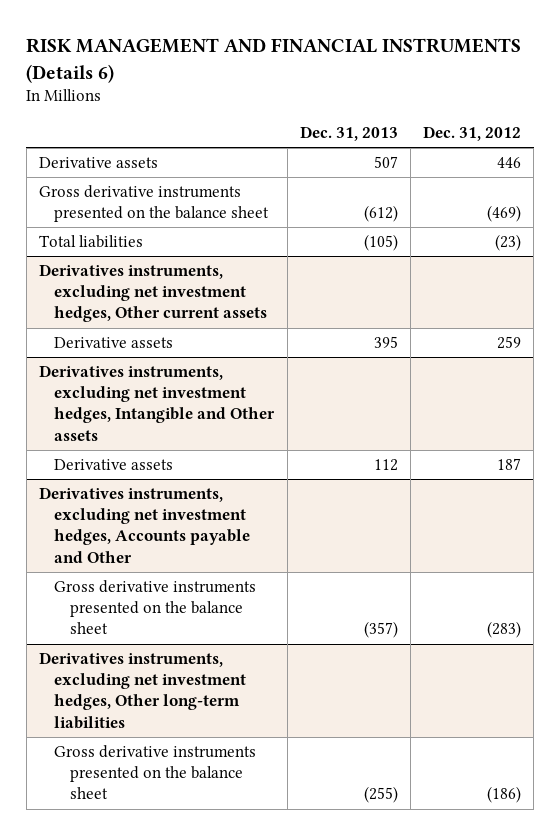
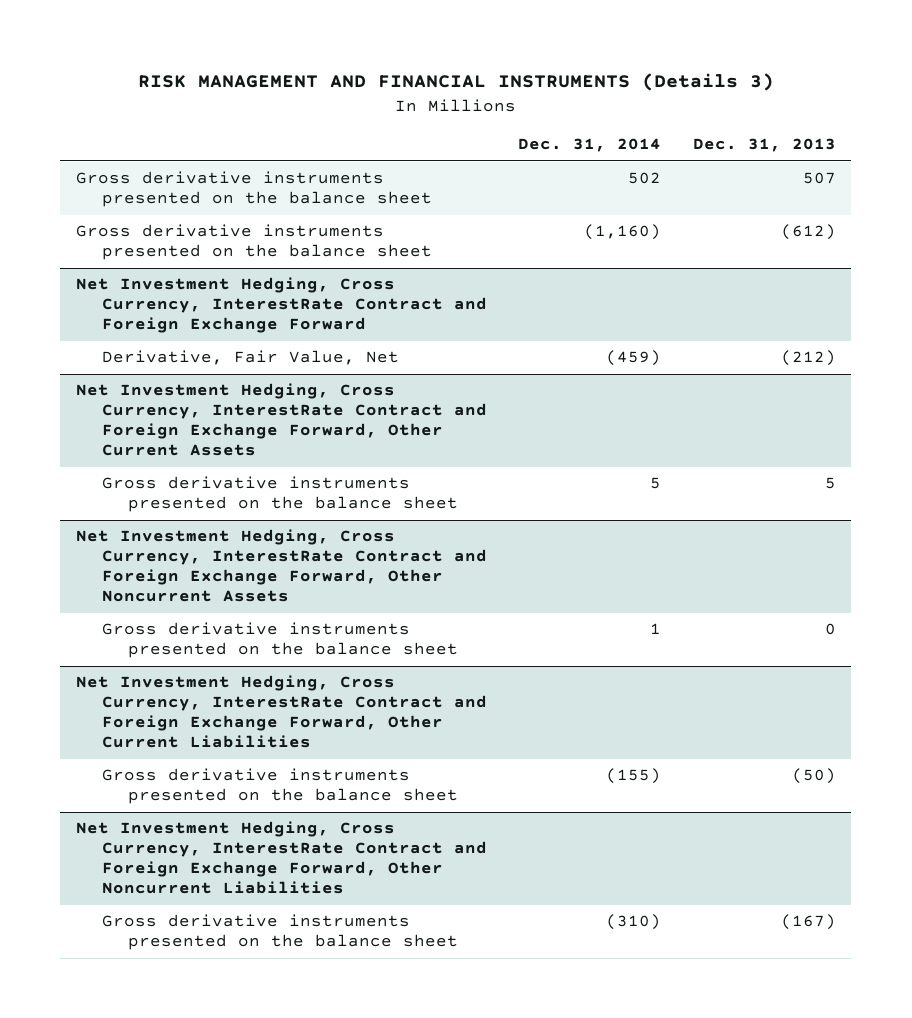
[26,38,522,83] RISK MANAGEMENT AND FINANCIAL INSTRUMENTS (Details 6) -> [137,73,774,92] RISK MANAGEMENT AND FINANCIAL INSTRUMENTS (Details 3)
[423,126,522,142] Dec. 31, 2012 -> none
none -> [518,138,662,153] Dec. 31, 2014
[38,157,158,169] Derivative assets -> [76,171,433,208] Gross derivative instruments presented on the balance sheet
[38,235,143,249] Total liabilities -> none
[38,264,268,323] Derivatives instruments, excluding net investment hedges, Other current assets -> none
[54,337,174,349] Derivative assets -> none
[38,365,276,441] Derivatives instruments, excluding net investment hedges, Intangible and Other assets -> none
[54,459,174,471] Derivative assets -> none
[38,487,251,563] Derivatives instruments, excluding net investment hedges, Accounts payable and Other -> none
[38,652,247,729] Derivatives instruments, excluding net investment hedges, Other long-term liabilities -> none
none -> [76,277,488,334] Net Investment Hedging, Cross Currency, InterestRate Contract and Foreign Exchange Forward
none -> [102,350,400,366] Derivative, Fair Value, Net
none -> [76,383,488,457] Net Investment Hedging, Cross Currency, InterestRate Contract and Foreign Exchange Forward, Other Current Assets
none -> [102,476,459,513] Gross derivative instruments presented on the balance sheet
none -> [76,529,488,603] Net Investment Hedging, Cross Currency, InterestRate Contract and Foreign Exchange Forward, Other Noncurrent Assets
none -> [102,622,459,659] Gross derivative instruments presented on the balance sheet
none -> [76,675,488,749] Net Investment Hedging, Cross Currency, InterestRate Contract and Foreign Exchange Forward, Other Current Liabilities
[363,621,398,639] (357) -> [791,768,836,785] (50)
none -> [76,821,488,895] Net Investment Hedging, Cross Currency, InterestRate Contract and Foreign Exchange Forward, Other Noncurrent Liabilities
[363,786,398,804] (255) -> [780,914,836,931] (167)

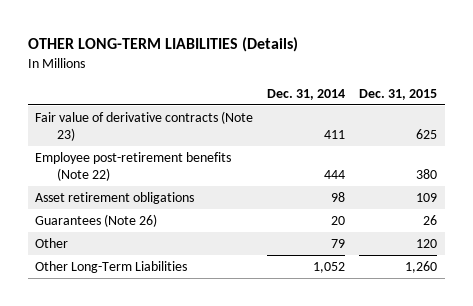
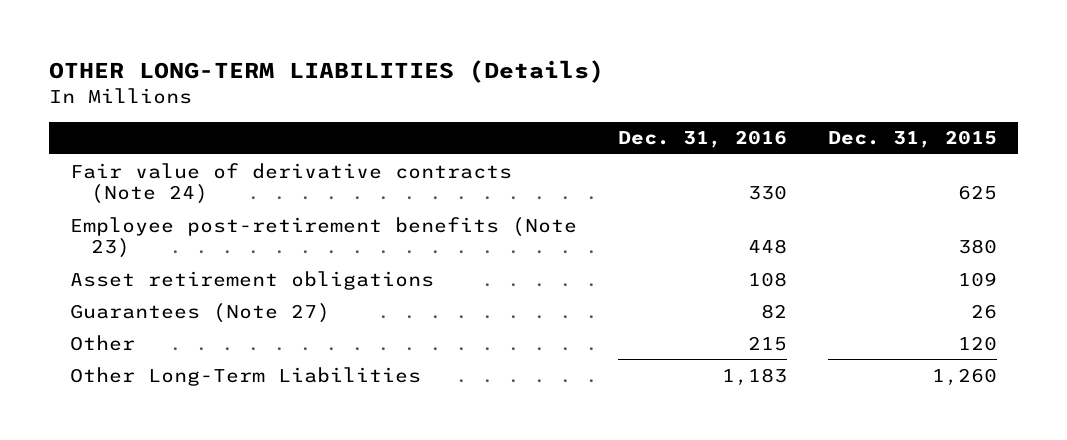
[267,88,346,100] Dec. 31, 2014 -> none
none -> [618,130,788,149] Dec. 31, 2016
[35,110,254,141] Fair value of derivative contracts (Note 23) -> [69,162,512,204] Fair value of derivative contracts (Note 24)
[35,151,232,181] Employee post-retirement benefits (Note 22) -> [69,216,577,258] Employee post-retirement benefits (Note 23)
[35,213,158,227] Guarantees (Note 26) -> [69,302,330,323] Guarantees (Note 27)

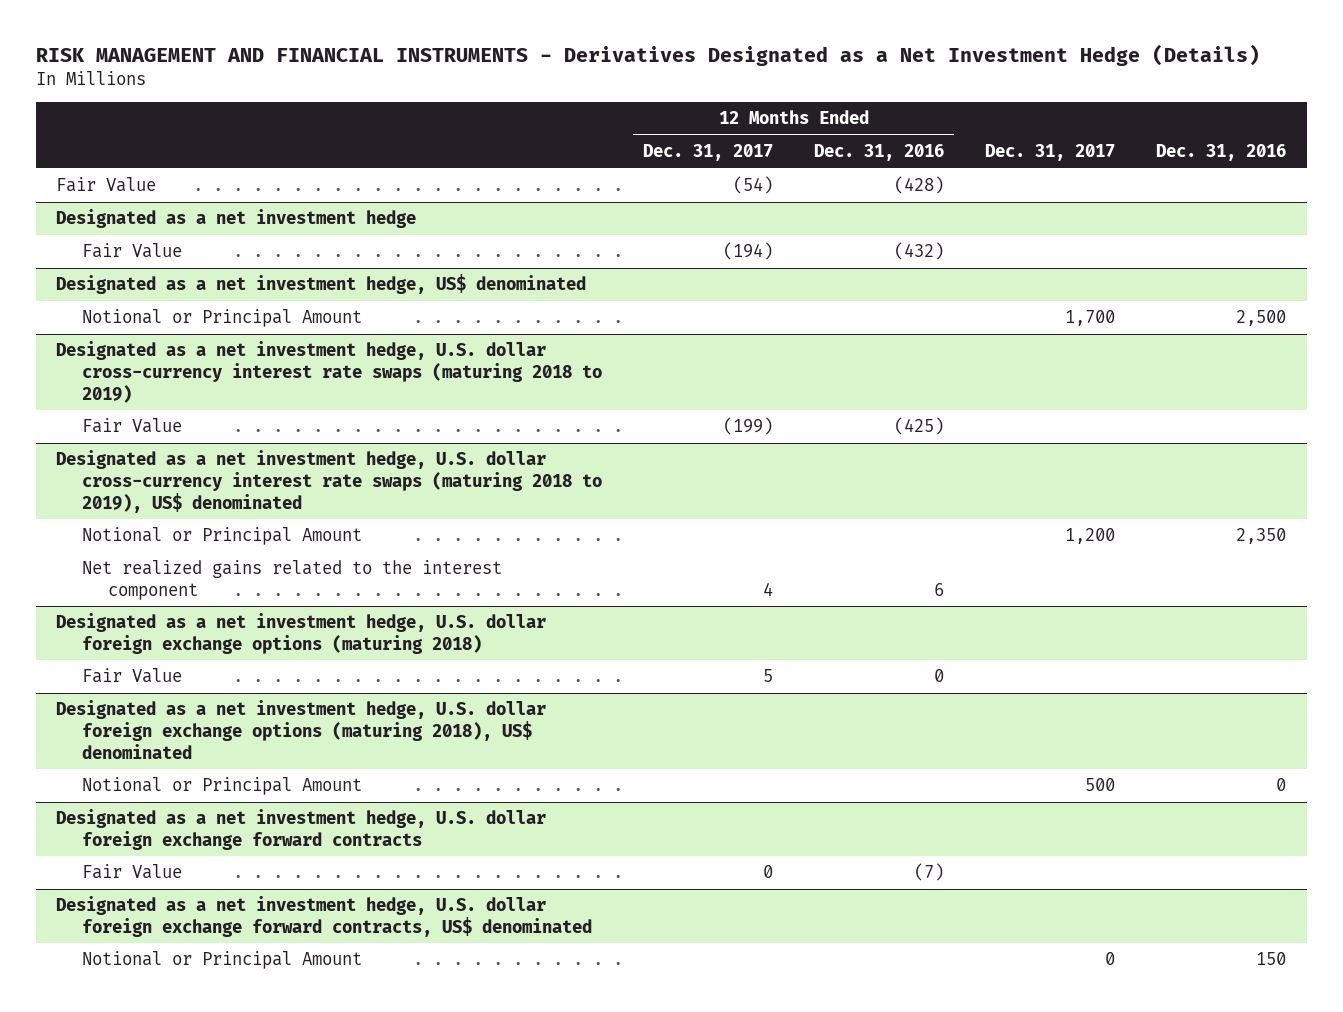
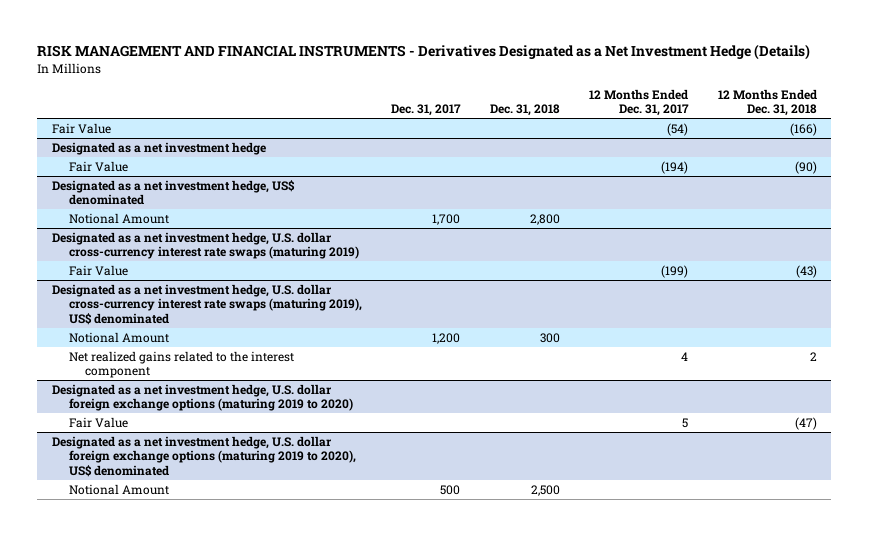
[814,144,945,162] Dec. 31, 2016 -> none
[1156,144,1287,162] Dec. 31, 2016 -> none
none -> [489,104,560,117] Dec. 31, 2018
none -> [717,88,817,117] 12 Months Ended Dec. 31, 2018
[82,309,363,328] Notional or Principal Amount -> [68,212,169,224] Notional Amount
[56,341,603,403] Designated as a net investment hedge, U.S. dollar cross-currency interest rate swaps (maturing 2018 to 2019) -> [52,231,359,260] Designated as a net investment hedge, U.S. dollar cross-currency interest rate swaps (maturing 2019)
[56,450,603,513] Designated as a net investment hedge, U.S. dollar cross-currency interest rate swaps (maturing 2018 to 2019), US$ denominated -> [52,283,362,326] Designated as a net investment hedge, U.S. dollar cross-currency interest rate swaps (maturing 2019), US$ denominated
[82,527,363,546] Notional or Principal Amount -> [68,331,169,343] Notional Amount
[56,613,547,654] Designated as a net investment hedge, U.S. dollar foreign exchange options (maturing 2018) -> [52,383,353,412] Designated as a net investment hedge, U.S. dollar foreign exchange options (maturing 2019 to 2020)
[56,809,547,850] Designated as a net investment hedge, U.S. dollar foreign exchange forward contracts -> none
[82,864,183,880] Fair Value -> none
[56,896,593,937] Designated as a net investment hedge, U.S. dollar foreign exchange forward contracts, US$ denominated -> none
[82,951,363,970] Notional or Principal Amount -> none
[56,700,547,759] Designated as a net investment hedge, U.S. dollar foreign exchange options (maturing 2018), US$ denominated -> [52,435,356,478] Designated as a net investment hedge, U.S. dollar foreign exchange options (maturing 2019 to 2020), US$ denominated
[82,777,363,796] Notional or Principal Amount -> [68,483,169,495] Notional Amount

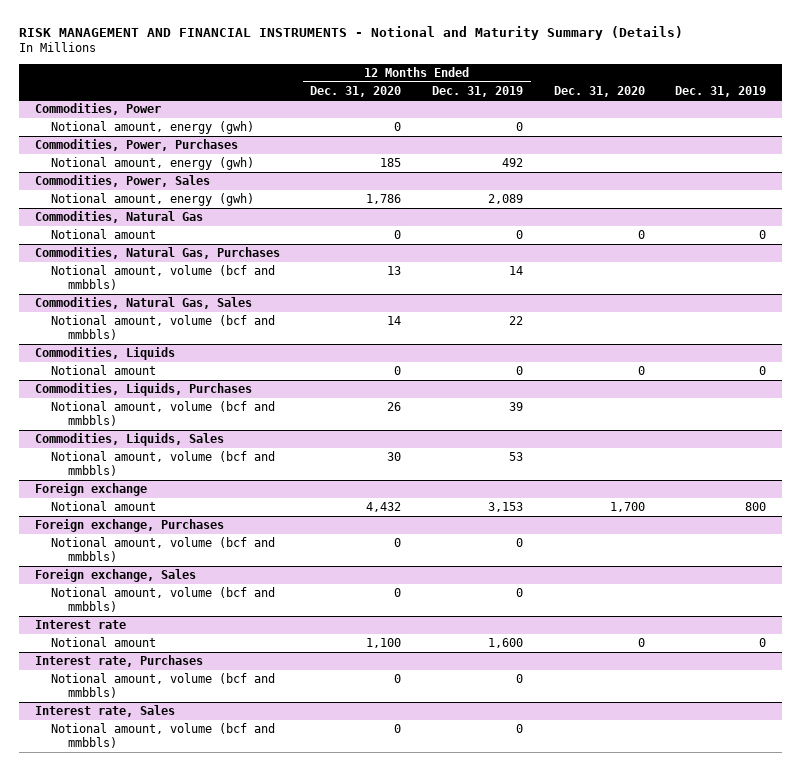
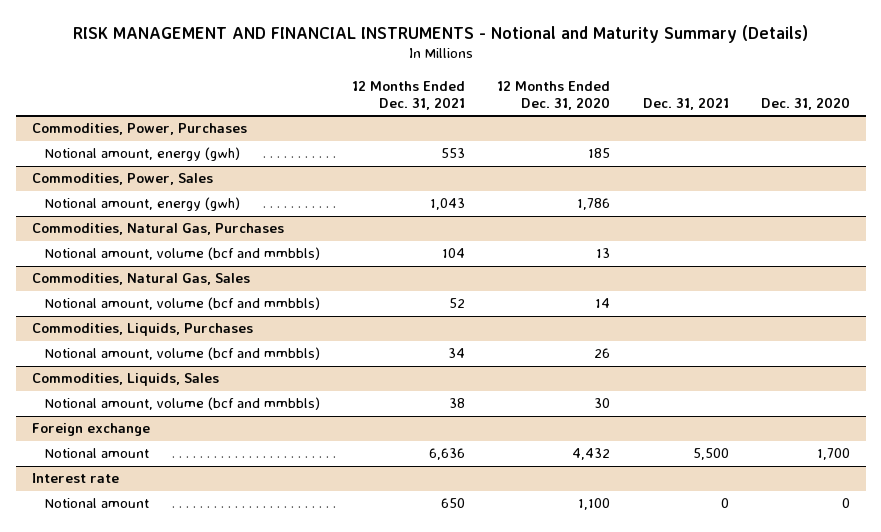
[431,85,523,97] Dec. 31, 2019 -> none
[675,85,767,97] Dec. 31, 2019 -> none
none -> [352,80,466,110] 12 Months Ended Dec. 31, 2021
none -> [642,96,729,110] Dec. 31, 2021
[34,103,161,116] Commodities, Power -> none
[51,121,255,135] Notional amount, energy (gwh) -> none
[34,211,203,224] Commodities, Natural Gas -> none
[51,229,157,240] Notional amount -> none
[34,347,175,361] Commodities, Liquids -> none
[51,365,157,376] Notional amount -> none
[34,519,224,533] Foreign exchange, Purchases -> none
[51,537,276,562] Notional amount, volume (bcf and mmbbls) -> none
[34,569,196,583] Foreign exchange, Sales -> none
[51,587,276,612] Notional amount, volume (bcf and mmbbls) -> none
[34,655,203,668] Interest rate, Purchases -> none
[51,673,276,698] Notional amount, volume (bcf and mmbbls) -> none
[34,705,175,718] Interest rate, Sales -> none
[51,723,276,748] Notional amount, volume (bcf and mmbbls) -> none

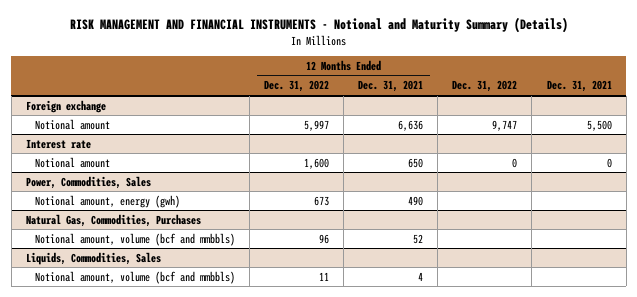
[497,80,611,110] 12 Months Ended Dec. 31, 2020 -> none
[760,96,850,110] Dec. 31, 2020 -> none
none -> [264,80,330,93] Dec. 31, 2022
none -> [452,80,518,93] Dec. 31, 2022
[31,123,247,136] Commodities, Power, Purchases -> none
[45,147,241,162] Notional amount, energy (gwh) -> none
[31,173,213,186] Commodities, Power, Sales -> none
[45,197,241,212] Notional amount, energy (gwh) -> none
[31,223,284,236] Commodities, Natural Gas, Purchases -> none
[45,247,321,261] Notional amount, volume (bcf and mmbbls) -> none
[31,273,250,286] Commodities, Natural Gas, Sales -> none
[45,297,321,311] Notional amount, volume (bcf and mmbbls) -> none
[31,323,253,337] Commodities, Liquids, Purchases -> none
[45,347,321,361] Notional amount, volume (bcf and mmbbls) -> none
[31,373,219,387] Commodities, Liquids, Sales -> none
[45,397,321,411] Notional amount, volume (bcf and mmbbls) -> none
none -> [25,175,151,189] Power, Commodities, Sales
none -> [34,194,180,208] Notional amount, energy (gwh)
none -> [25,213,201,227] Natural Gas, Commodities, Purchases
none -> [34,232,235,246] Notional amount, volume (bcf and mmbbls)
none -> [25,251,161,265] Liquids, Commodities, Sales
none -> [34,270,235,284] Notional amount, volume (bcf and mmbbls)

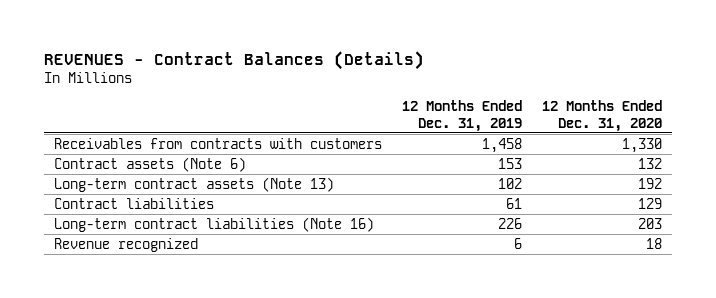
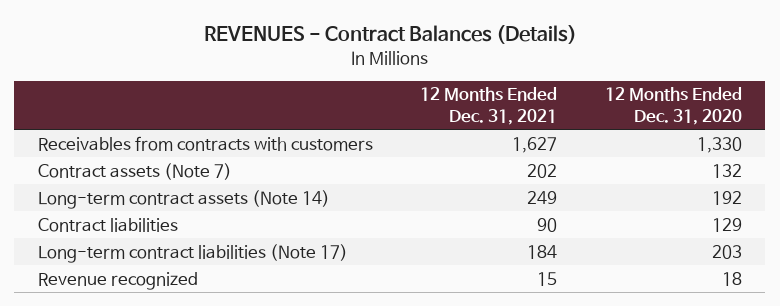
[401,100,522,132] 12 Months Ended Dec. 31, 2019 -> none
none -> [420,87,558,125] 12 Months Ended Dec. 31, 2021
[53,156,246,172] Contract assets (Note 6) -> [37,162,232,180] Contract assets (Note 7)
[53,176,334,192] Long-term contract assets (Note 13) -> [37,189,330,209] Long-term contract assets (Note 14)
[53,216,374,232] Long-term contract liabilities (Note 16) -> [37,243,348,263] Long-term contract liabilities (Note 17)

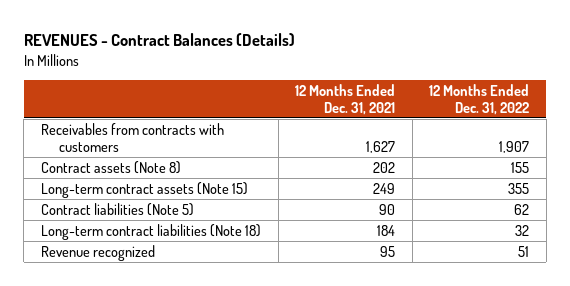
[604,87,742,125] 12 Months Ended Dec. 31, 2020 -> none
none -> [429,84,530,115] 12 Months Ended Dec. 31, 2022
[37,162,232,180] Contract assets (Note 7) -> [40,160,181,174] Contract assets (Note 8)
[37,189,330,209] Long-term contract assets (Note 14) -> [40,181,248,198] Long-term contract assets (Note 15)
[37,217,178,232] Contract liabilities -> [40,202,194,216] Contract liabilities (Note 5)
[37,243,348,263] Long-term contract liabilities (Note 17) -> [40,223,261,240] Long-term contract liabilities (Note 18)
[537,271,558,286] 15 -> [380,245,396,257] 95

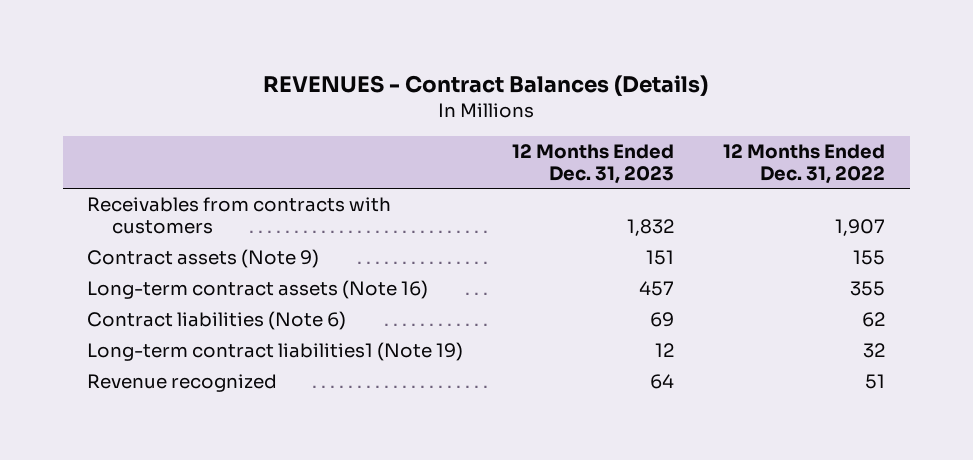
[295,84,396,115] 12 Months Ended Dec. 31, 2021 -> none
none -> [512,143,675,184] 12 Months Ended Dec. 31, 2023
[40,160,181,174] Contract assets (Note 8) -> [87,249,320,269] Contract assets (Note 9)
[40,181,248,198] Long-term contract assets (Note 15) -> [87,280,429,300] Long-term contract assets (Note 16)
[40,202,194,216] Contract liabilities (Note 5) -> [87,311,347,331] Contract liabilities (Note 6)
[40,223,261,240] Long-term contract liabilities (Note 18) -> [87,342,464,362] Long-term contract liabilities1 (Note 19)

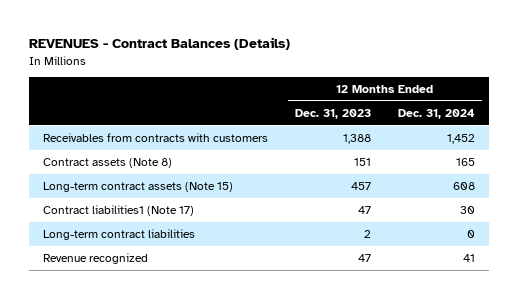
[723,143,886,184] 12 Months Ended Dec. 31, 2022 -> none
none -> [398,108,476,119] Dec. 31, 2024
[627,219,675,237] 1,832 -> [343,134,372,145] 1,388
[87,249,320,269] Contract assets (Note 9) -> [42,158,172,169] Contract assets (Note 8)
[87,280,429,300] Long-term contract assets (Note 16) -> [42,182,233,193] Long-term contract assets (Note 15)
[87,311,347,331] Contract liabilities (Note 6) -> [42,205,194,217] Contract liabilities1 (Note 17)
[650,312,675,328] 69 -> [358,206,372,215] 47
[87,342,464,362] Long-term contract liabilities1 (Note 19) -> [42,229,195,241] Long-term contract liabilities
[655,343,675,358] 12 -> [364,230,372,239] 2
[650,374,675,390] 64 -> [358,254,372,263] 47

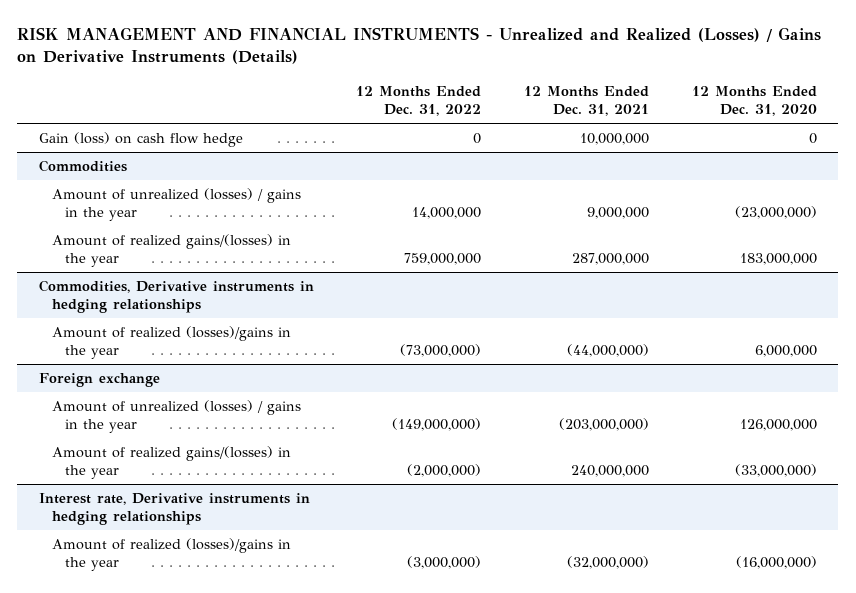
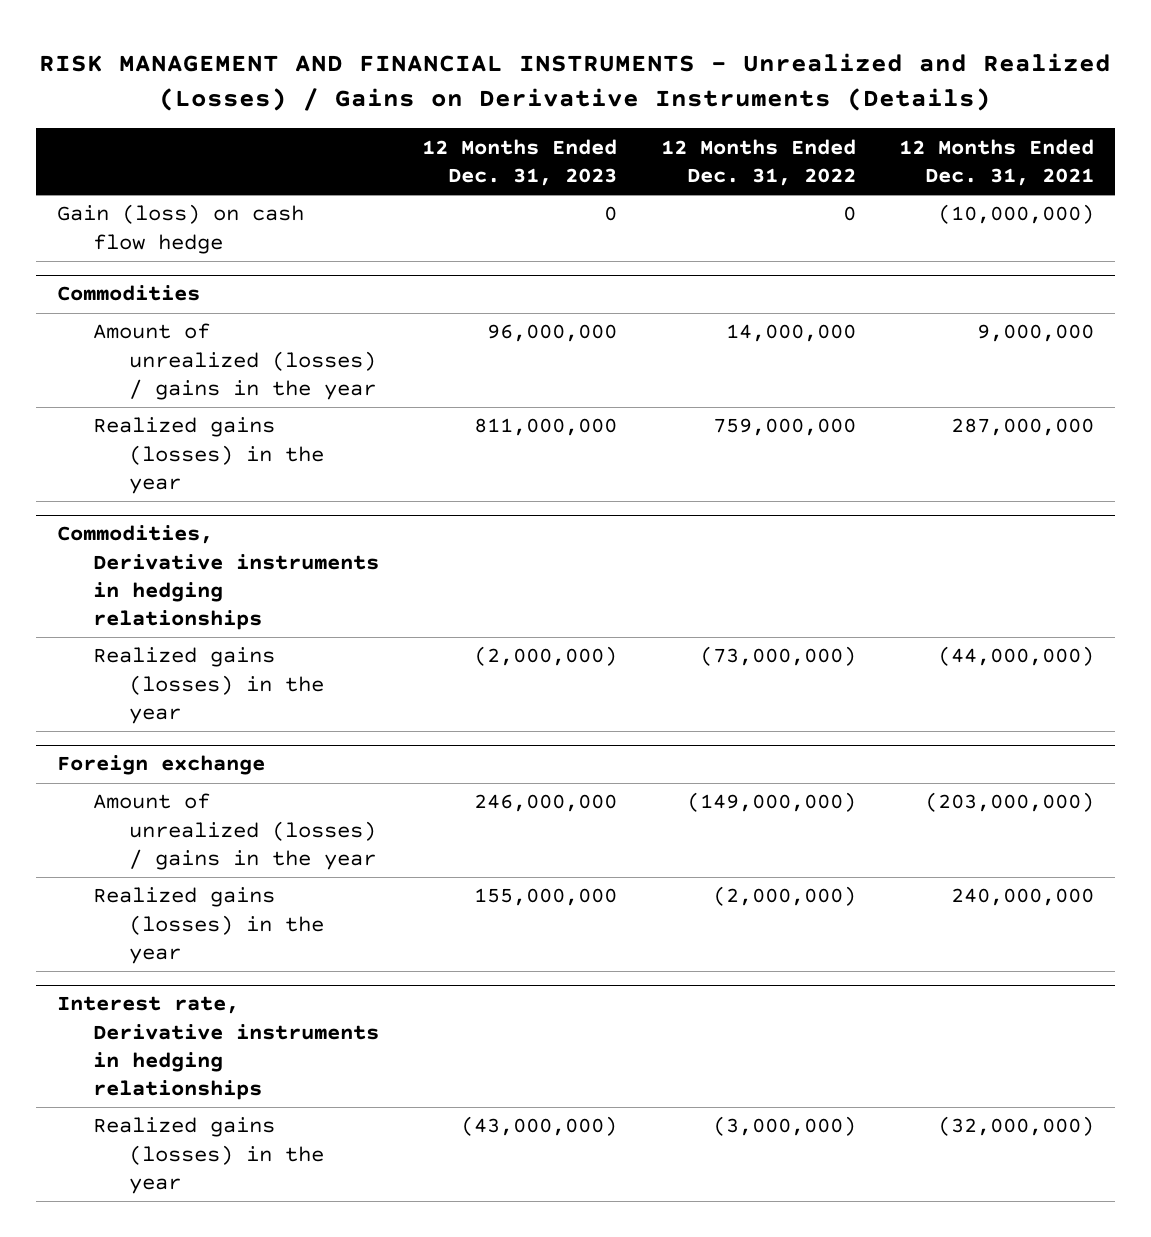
[692,86,818,117] 12 Months Ended Dec. 31, 2020 -> none
none -> [422,138,618,187] 12 Months Ended Dec. 31, 2023
[580,132,650,145] 10,000,000 -> [937,204,1094,225] (10,000,000)
[52,233,292,268] Amount of realized gains/(losses) in the year -> [93,417,325,494] Realized gains (losses) in the year
[52,325,292,360] Amount of realized (losses)/gains in the year -> [93,647,325,724] Realized gains (losses) in the year
[52,445,292,480] Amount of realized gains/(losses) in the year -> [93,887,325,964] Realized gains (losses) in the year
[52,537,292,572] Amount of realized (losses)/gains in the year -> [93,1117,325,1194] Realized gains (losses) in the year

